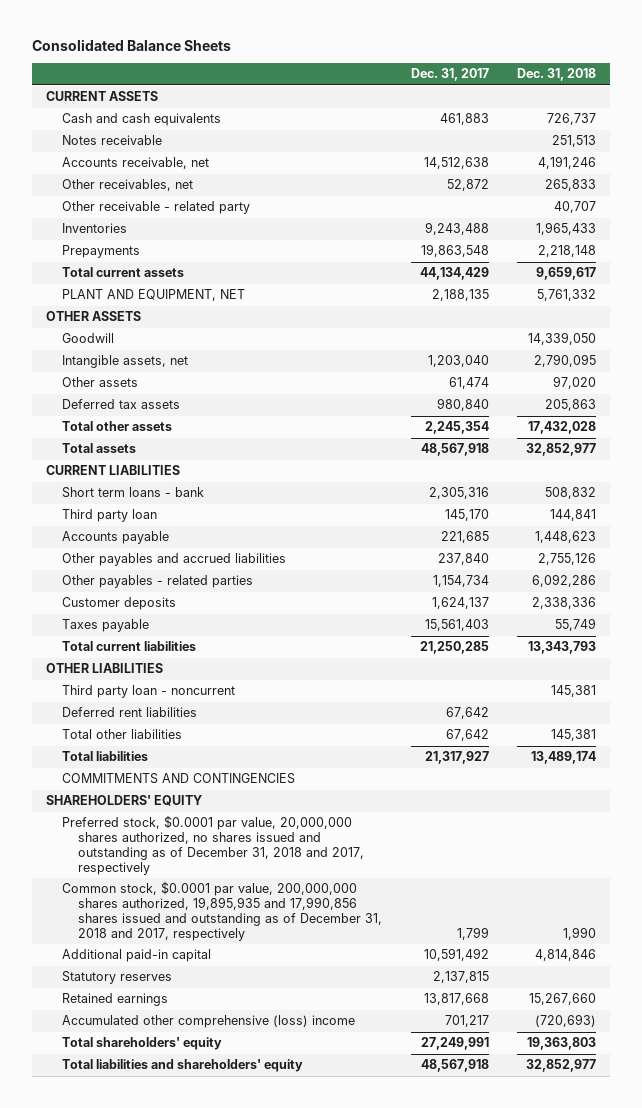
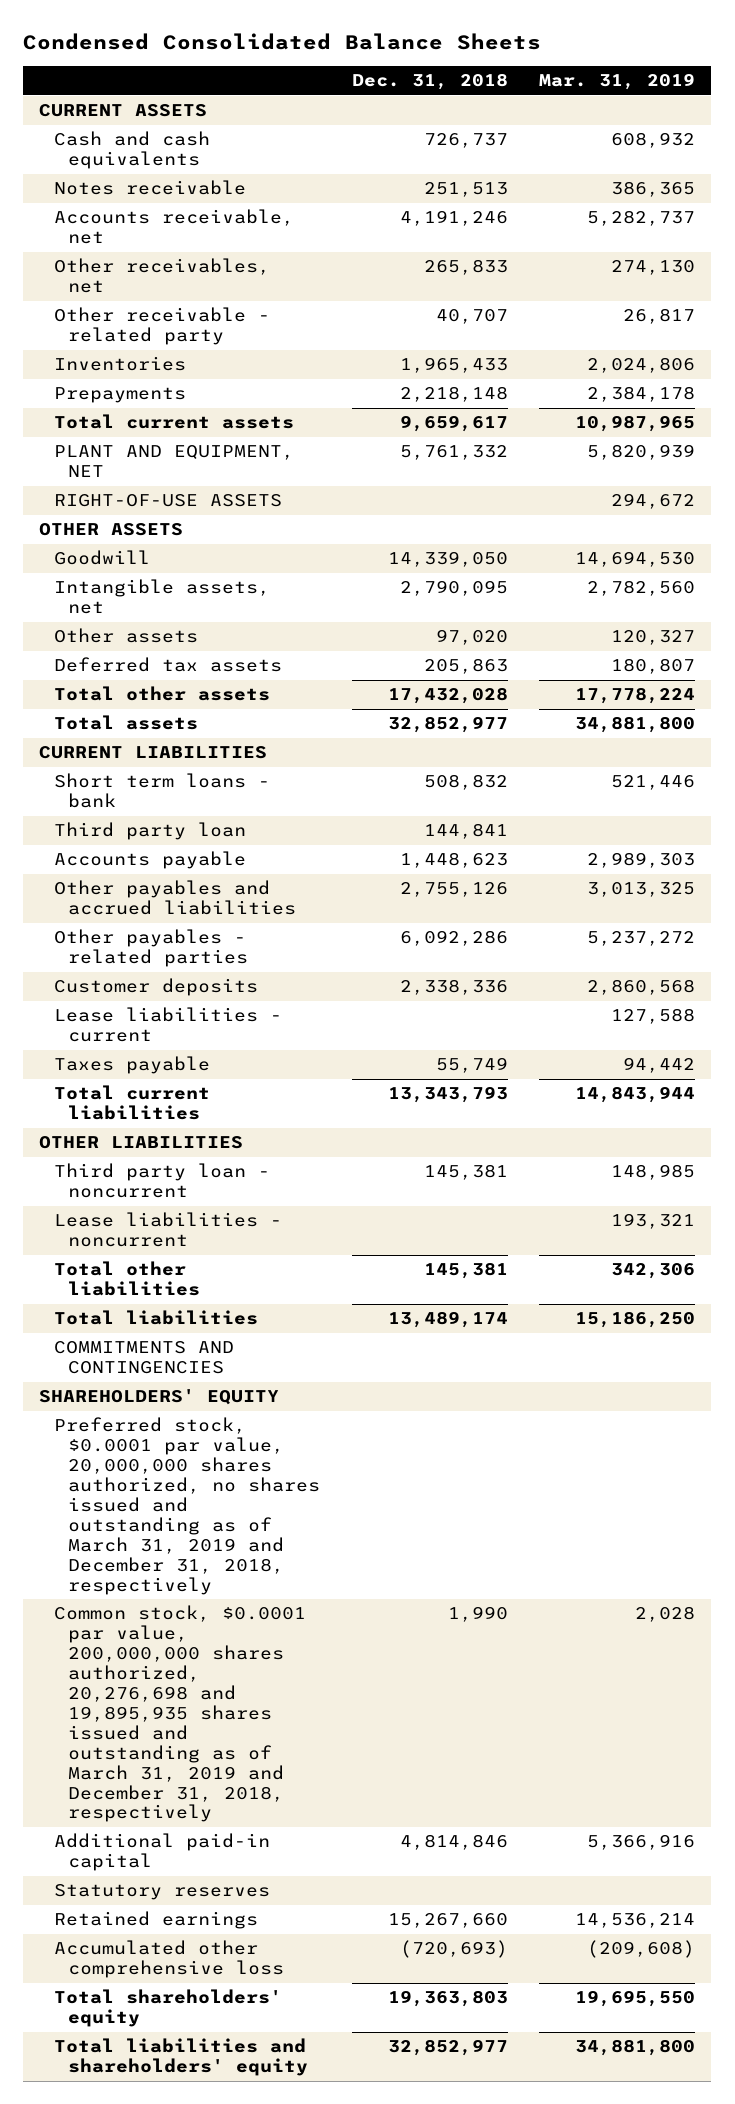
[31,38,231,51] Consolidated Balance Sheets -> [23,33,542,51] Condensed Consolidated Balance Sheets
[410,68,489,82] Dec. 31, 2017 -> none
none -> [539,73,696,91] Mar. 31, 2019
none -> [53,494,282,508] RIGHT-OF-USE ASSETS
none -> [53,1007,282,1043] Lease liabilities - current
[62,707,198,718] Deferred rent liabilities -> none
none -> [53,1212,282,1248] Lease liabilities - noncurrent
[62,815,365,875] Preferred stock, $0.0001 par value, 20,000,000 shares authorized, no shares issued and outstanding as of December 31, 2018 and 2017, respectively -> [53,1417,321,1595] Preferred stock, $0.0001 par value, 20,000,000 shares authorized, no shares issued and outstanding as of March 31, 2019 and December 31, 2018, respectively
[62,881,383,941] Common stock, $0.0001 par value, 200,000,000 shares authorized, 19,895,935 and 17,990,856 shares issued and outstanding as of December 31, 2018 and 2017, respectively -> [53,1605,306,1823] Common stock, $0.0001 par value, 200,000,000 shares authorized, 20,276,698 and 19,895,935 shares issued and outstanding as of March 31, 2019 and December 31, 2018, respectively
[62,1015,356,1029] Accumulated other comprehensive (loss) income -> [53,1940,285,1979] Accumulated other comprehensive loss

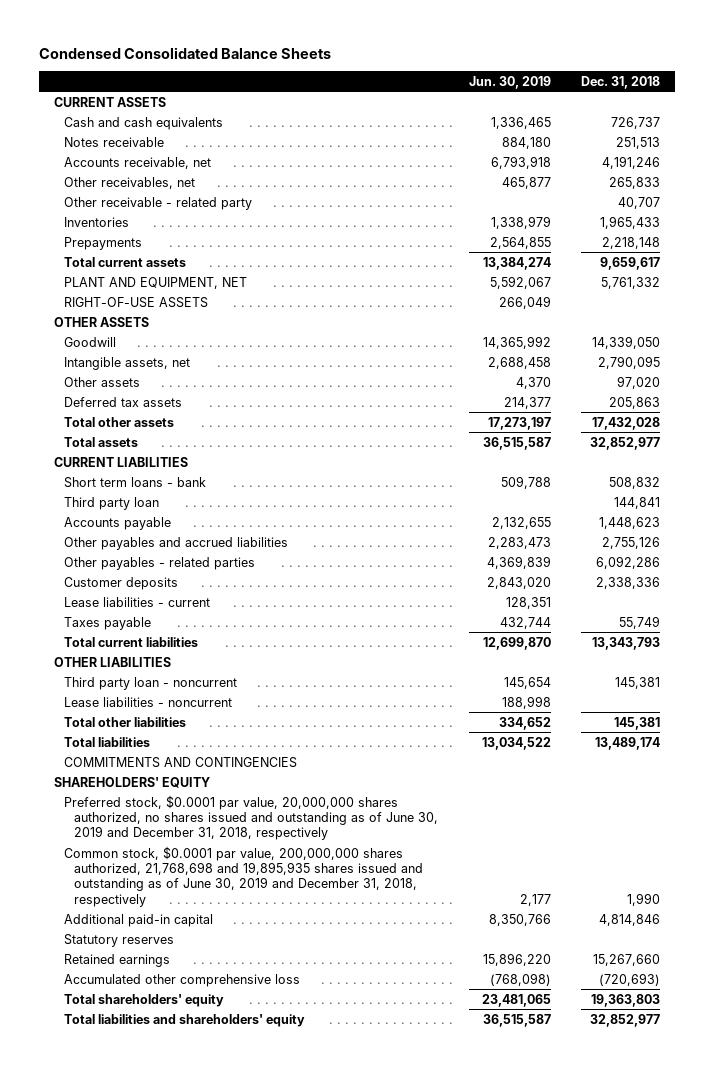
[539,73,696,91] Mar. 31, 2019 -> none
none -> [468,75,551,89] Jun. 30, 2019
[53,1417,321,1595] Preferred stock, $0.0001 par value, 20,000,000 shares authorized, no shares issued and outstanding as of March 31, 2019 and December 31, 2018, respectively -> [64,794,439,841] Preferred stock, $0.0001 par value, 20,000,000 shares authorized, no shares issued and outstanding as of June 30, 2019 and December 31, 2018, respectively
[53,1605,306,1823] Common stock, $0.0001 par value, 200,000,000 shares authorized, 20,276,698 and 19,895,935 shares issued and outstanding as of March 31, 2019 and December 31, 2018, respectively -> [64,845,424,907] Common stock, $0.0001 par value, 200,000,000 shares authorized, 21,768,698 and 19,895,935 shares issued and outstanding as of June 30, 2019 and December 31, 2018, respectively

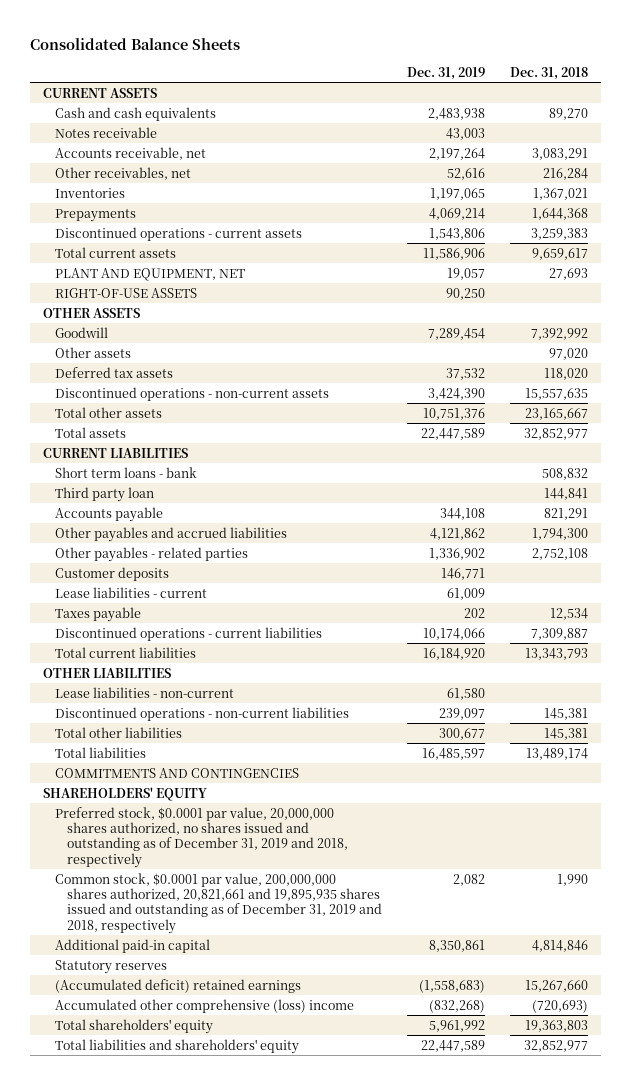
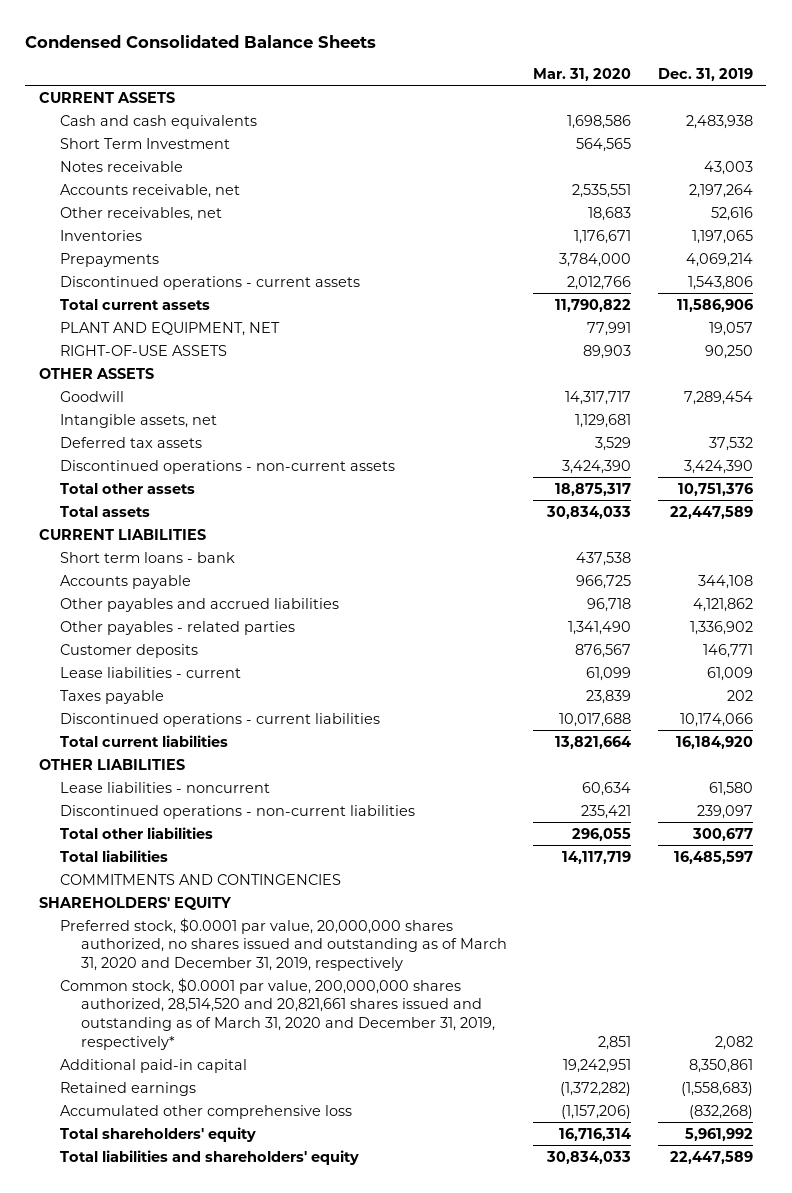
[30,37,241,50] Consolidated Balance Sheets -> [25,34,377,48] Condensed Consolidated Balance Sheets
[510,66,589,80] Dec. 31, 2018 -> none
none -> [533,67,632,81] Mar. 31, 2020
none -> [59,137,230,149] Short Term Investment
[54,346,131,358] Other assets -> none
none -> [59,413,217,428] Intangible assets, net
[54,486,154,502] Third party loan -> none
[54,686,234,698] Lease liabilities - non-current -> [59,781,270,793] Lease liabilities - noncurrent
[54,806,349,868] Preferred stock, $0.0001 par value, 20,000,000 shares authorized, no shares issued and outstanding as of December 31, 2019 and 2018, respectively -> [59,917,507,971] Preferred stock, $0.0001 par value, 20,000,000 shares authorized, no shares issued and outstanding as of March 31, 2020 and December 31, 2019, respectively
[54,872,383,934] Common stock, $0.0001 par value, 200,000,000 shares authorized, 20,821,661 and 19,895,935 shares issued and outstanding as of December 31, 2019 and 2018, respectively -> [59,977,495,1050] Common stock, $0.0001 par value, 200,000,000 shares authorized, 28,514,520 and 20,821,661 shares issued and outstanding as of March 31, 2020 and December 31, 2019, respectively*
[54,959,167,974] Statutory reserves -> none
[54,978,301,993] (Accumulated deficit) retained earnings -> [59,1081,196,1096] Retained earnings
[54,998,354,1013] Accumulated other comprehensive (loss) income -> [59,1104,352,1119] Accumulated other comprehensive loss

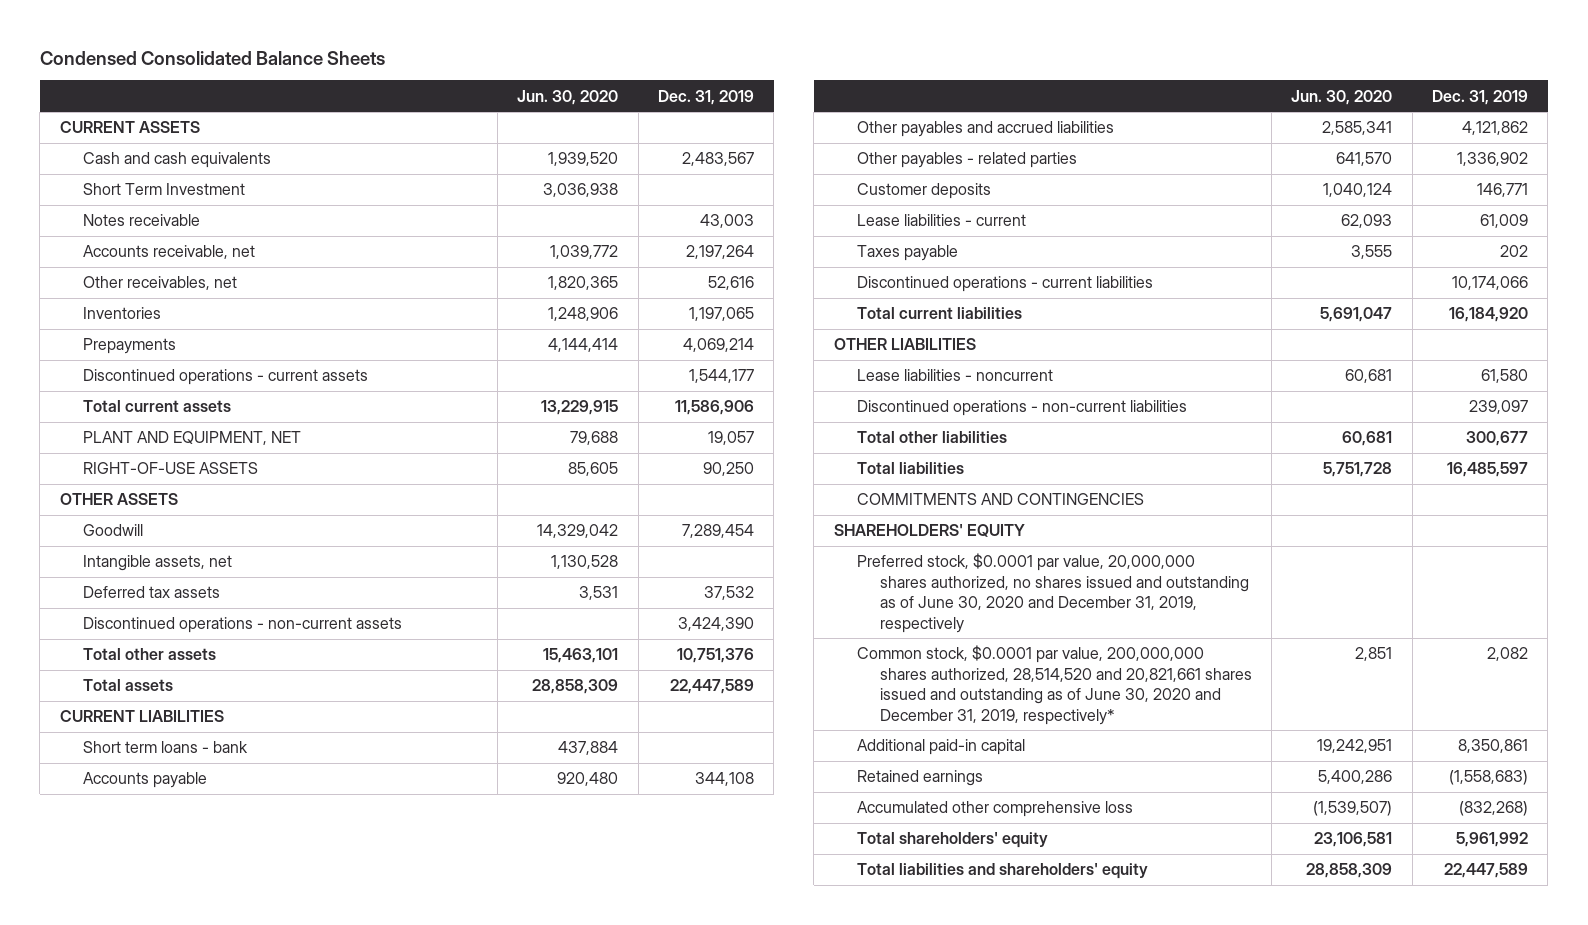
[533,67,632,81] Mar. 31, 2020 -> none
none -> [517,89,619,105] Jun. 30, 2020
[686,114,754,129] 2,483,938 -> [682,152,755,167] 2,483,567
[688,275,754,290] 1,543,806 -> [689,369,755,384] 1,544,177
[59,917,507,971] Preferred stock, $0.0001 par value, 20,000,000 shares authorized, no shares issued and outstanding as of March 31, 2020 and December 31, 2019, respectively -> [856,553,1249,633] Preferred stock, $0.0001 par value, 20,000,000 shares authorized, no shares issued and outstanding as of June 30, 2020 and December 31, 2019, respectively
[59,977,495,1050] Common stock, $0.0001 par value, 200,000,000 shares authorized, 28,514,520 and 20,821,661 shares issued and outstanding as of March 31, 2020 and December 31, 2019, respectively* -> [856,645,1252,725] Common stock, $0.0001 par value, 200,000,000 shares authorized, 28,514,520 and 20,821,661 shares issued and outstanding as of June 30, 2020 and December 31, 2019, respectively*

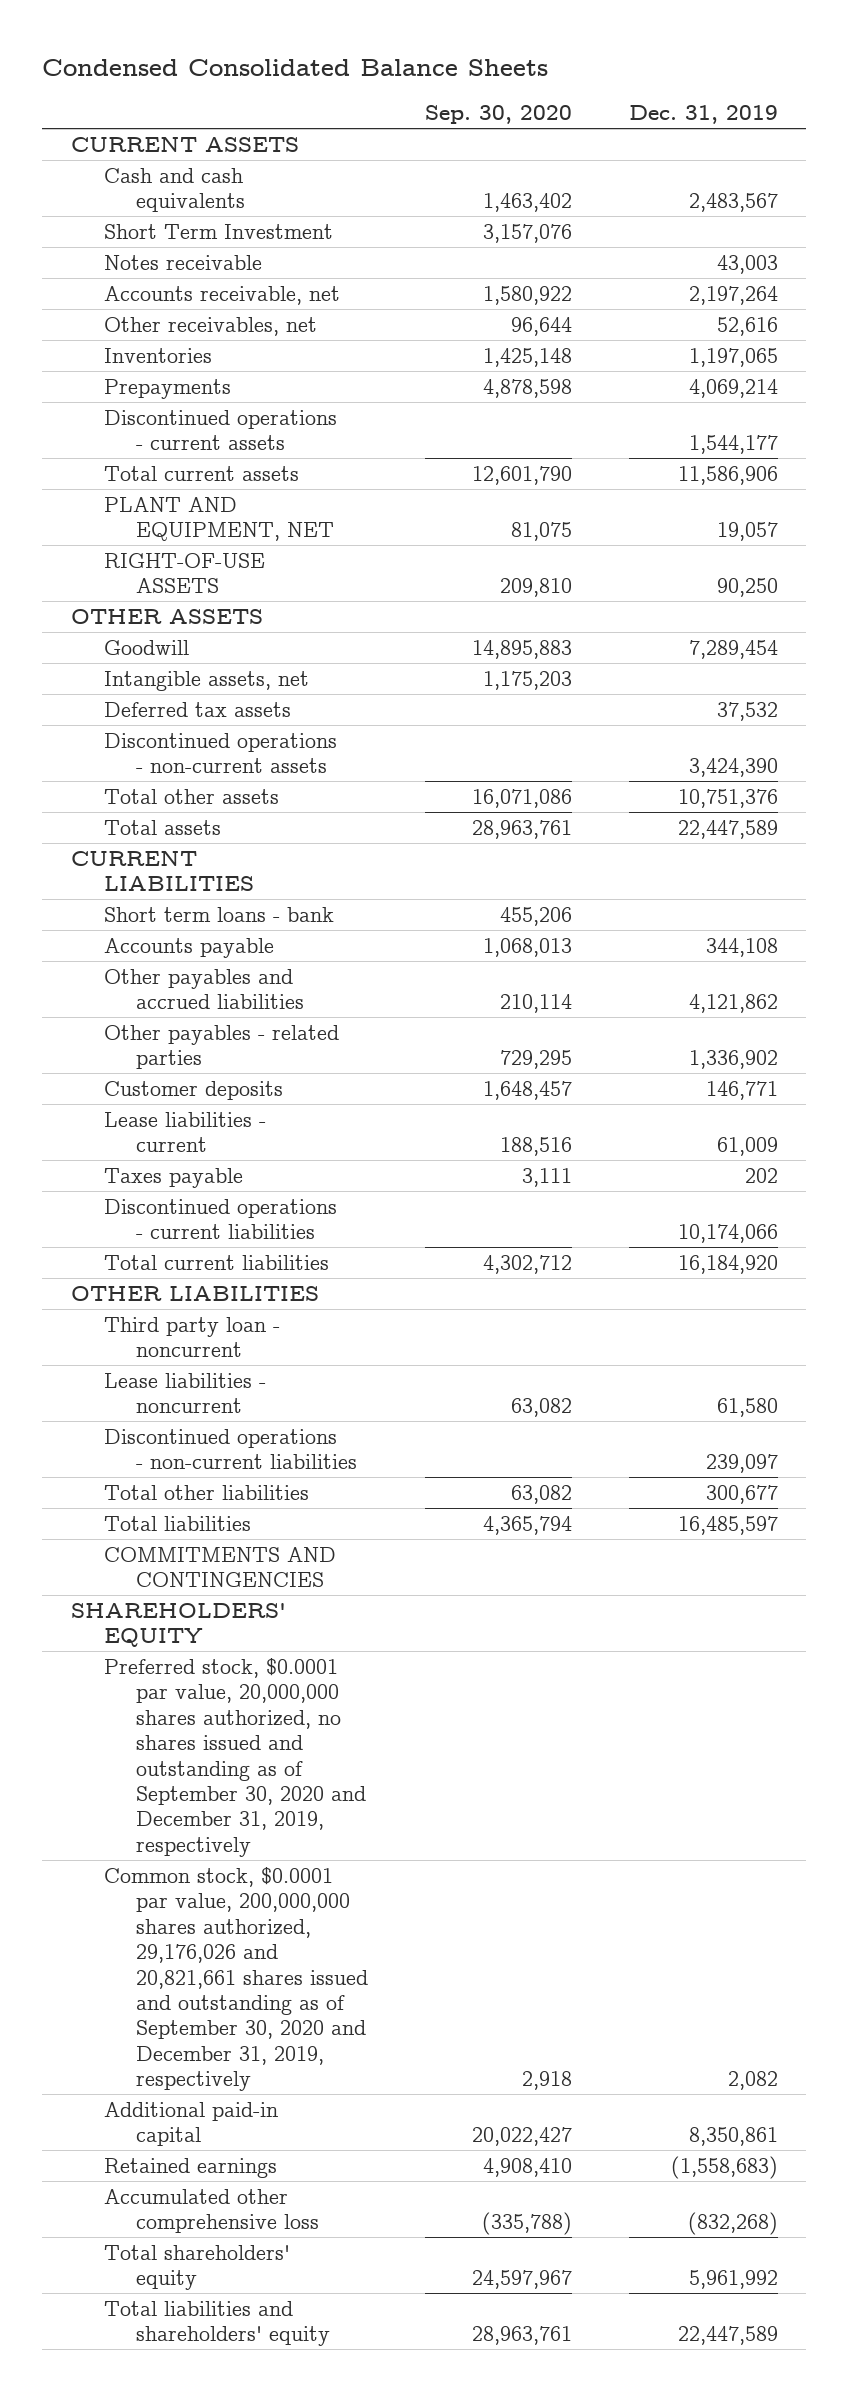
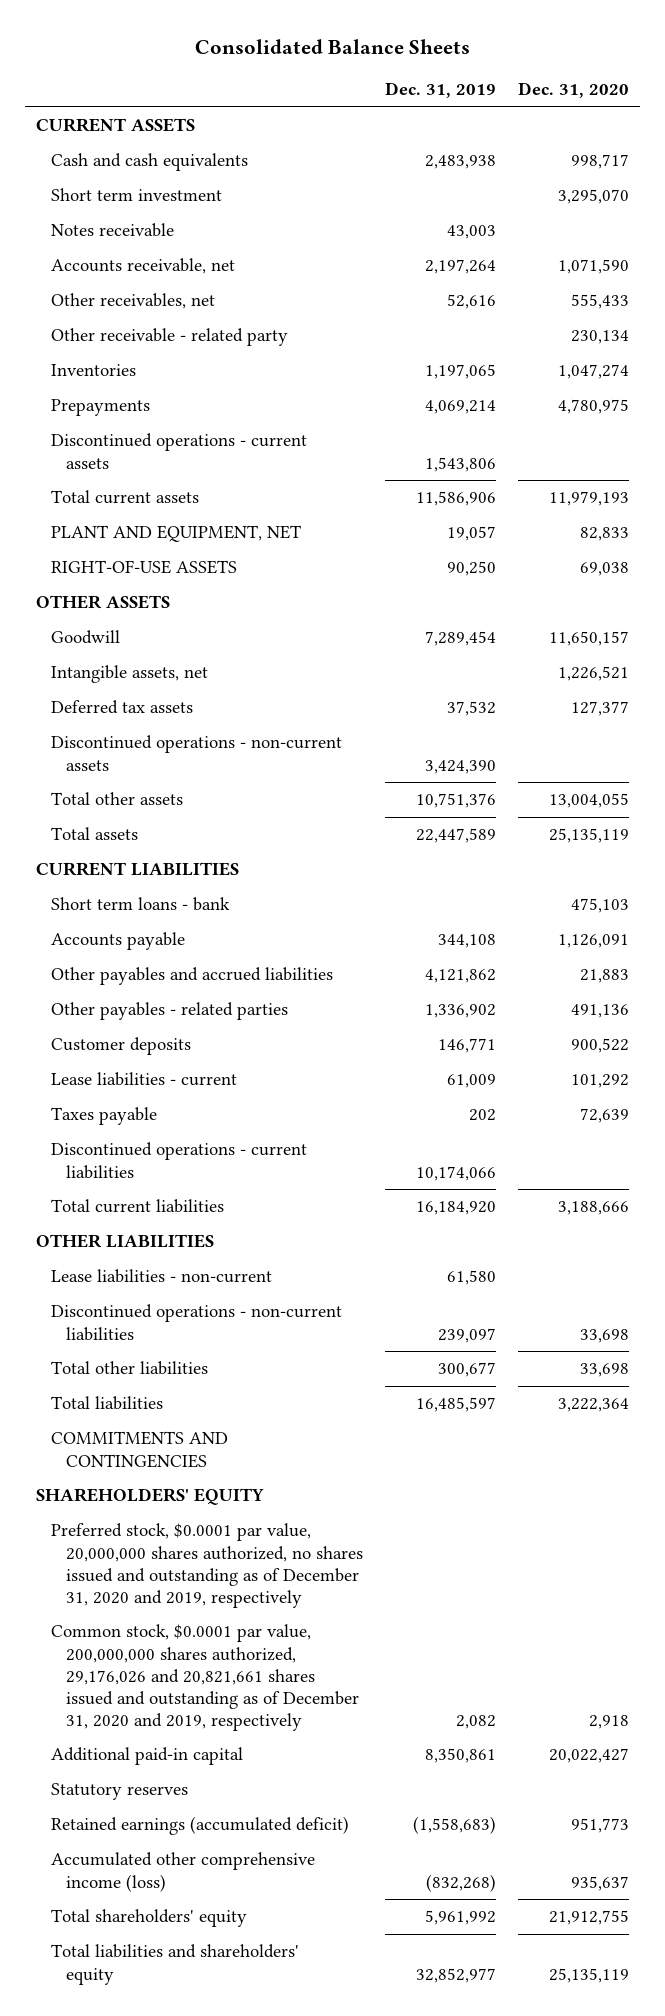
[42,58,549,76] Condensed Consolidated Balance Sheets -> [194,38,470,54] Consolidated Balance Sheets
[425,105,573,125] Sep. 30, 2020 -> none
none -> [518,82,630,99] Dec. 31, 2020
[688,193,778,213] 2,483,567 -> [425,155,497,170] 2,483,938
[103,223,333,239] Short Term Investment -> [51,188,223,202] Short term investment
none -> [51,328,289,347] Other receivable - related party
[688,435,778,455] 1,544,177 -> [425,456,497,472] 1,543,806
[103,1316,280,1358] Third party loan - noncurrent -> none
[103,1372,266,1414] Lease liabilities - noncurrent -> [51,1269,273,1284] Lease liabilities - non-current
[103,1657,367,1857] Preferred stock, $0.0001 par value, 20,000,000 shares authorized, no shares issued and outstanding as of September 30, 2020 and December 31, 2019, respectively -> [51,1523,364,1608] Preferred stock, $0.0001 par value, 20,000,000 shares authorized, no shares issued and outstanding as of December 31, 2020 and 2019, respectively
[103,1866,369,2092] Common stock, $0.0001 par value, 200,000,000 shares authorized, 29,176,026 and 20,821,661 shares issued and outstanding as of September 30, 2020 and December 31, 2019, respectively -> [51,1624,360,1732] Common stock, $0.0001 par value, 200,000,000 shares authorized, 29,176,026 and 20,821,661 shares issued and outstanding as of December 31, 2020 and 2019, respectively
none -> [51,1783,189,1801] Statutory reserves
[103,2157,277,2178] Retained earnings -> [51,1816,350,1836] Retained earnings (accumulated deficit)
[103,2188,320,2234] Accumulated other comprehensive loss -> [51,1852,316,1892] Accumulated other comprehensive income (loss)
[677,2326,778,2346] 22,447,589 -> [416,1967,497,1983] 32,852,977

